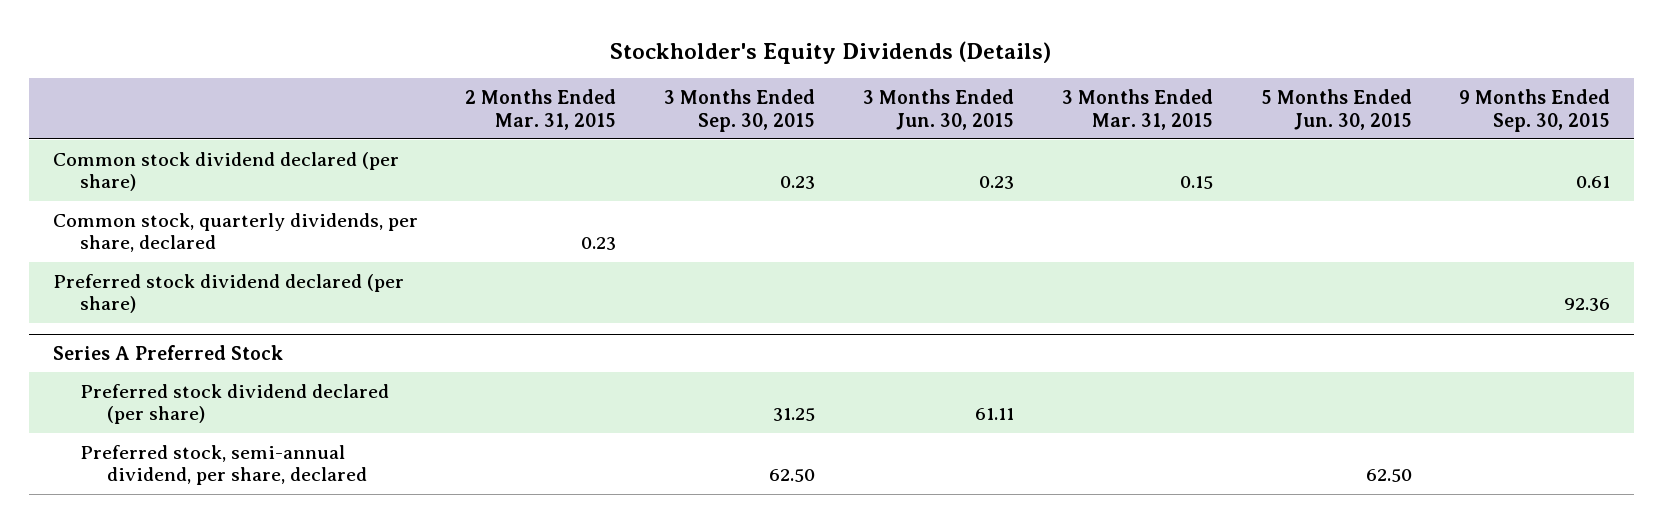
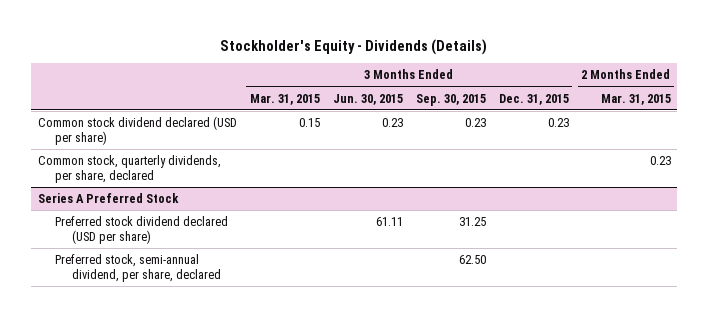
[610,40,1052,64] Stockholder's Equity Dividends (Details) -> [220,38,488,55] Stockholder's Equity - Dividends (Details)
[1260,88,1412,130] 5 Months Ended Jun. 30, 2015 -> none
[1459,88,1611,132] 9 Months Ended Sep. 30, 2015 -> none
none -> [498,93,569,105] Dec. 31, 2015
[52,151,399,192] Common stock dividend declared (per share) -> [37,116,237,145] Common stock dividend declared (USD per share)
[52,273,404,314] Preferred stock dividend declared (per share) -> none
[79,383,389,425] Preferred stock dividend declared (per share) -> [54,216,228,244] Preferred stock dividend declared (USD per share)

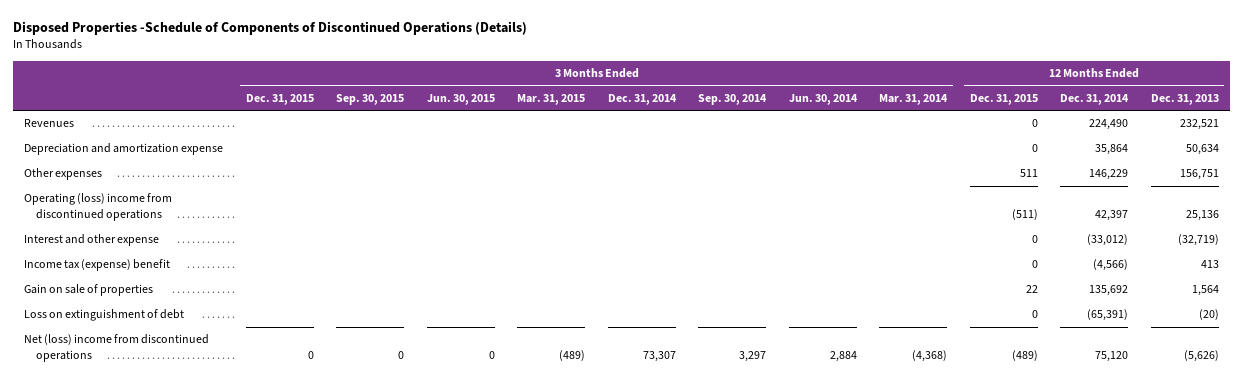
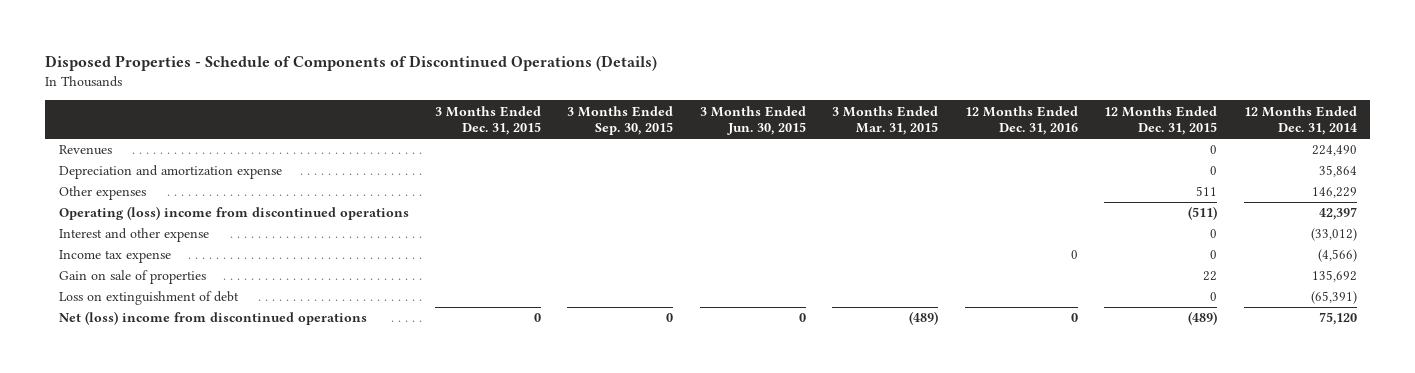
[13,21,528,36] Disposed Properties -Schedule of Components of Discontinued Operations (Details) -> [45,55,658,72] Disposed Properties - Schedule of Components of Discontinued Operations (Details)
[607,93,677,105] Dec. 31, 2014 -> none
[698,93,768,105] Sep. 30, 2014 -> none
[788,93,858,105] Jun. 30, 2014 -> none
[879,93,949,105] Mar. 31, 2014 -> none
[1150,93,1219,105] Dec. 31, 2013 -> none
none -> [964,105,1078,136] 12 Months Ended Dec. 31, 2016
[24,259,171,272] Income tax (expense) benefit -> [58,250,171,264] Income tax expense

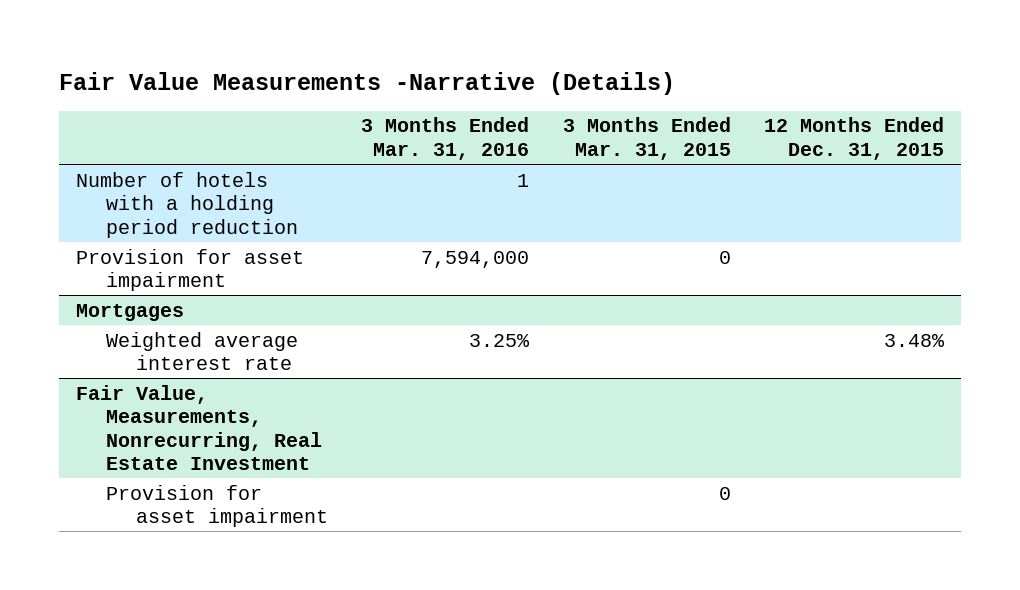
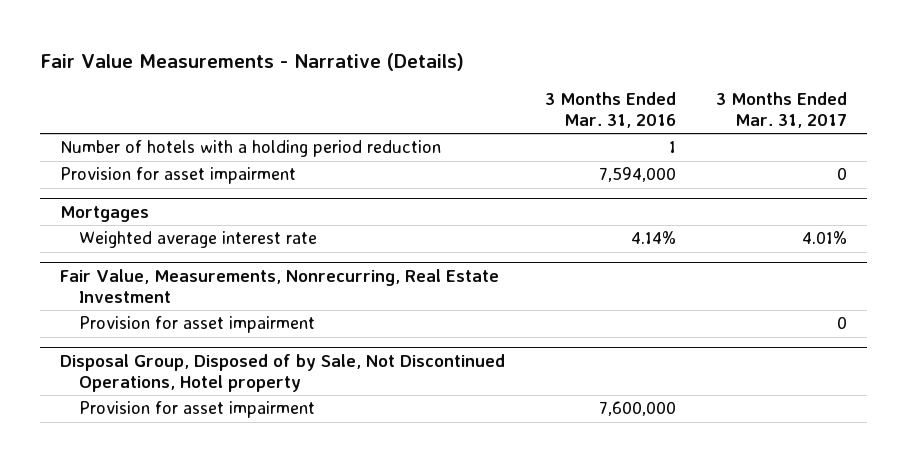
[58,72,675,96] Fair Value Measurements -Narrative (Details) -> [40,52,465,71] Fair Value Measurements - Narrative (Details)
[562,117,731,160] 3 Months Ended Mar. 31, 2015 -> none
[764,117,945,160] 12 Months Ended Dec. 31, 2015 -> none
none -> [716,91,848,129] 3 Months Ended Mar. 31, 2017
[469,333,531,347] 3.25% -> [631,231,677,245] 4.14%
none -> [60,353,506,393] Disposal Group, Disposed of by Sale, Not Discontinued Operations, Hotel property
none -> [79,401,316,419] Provision for asset impairment

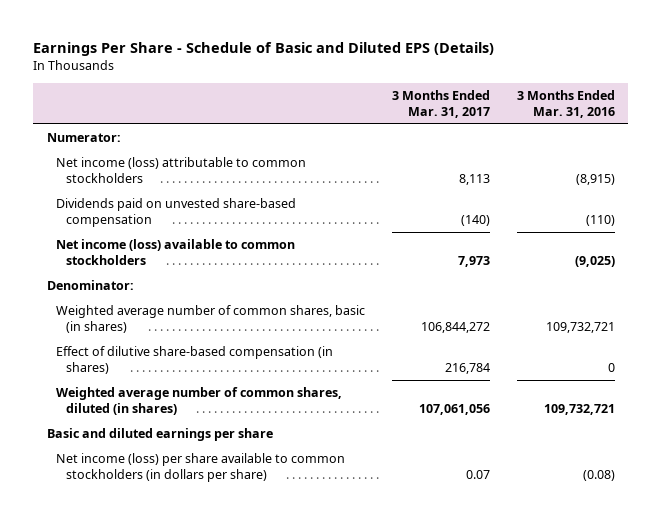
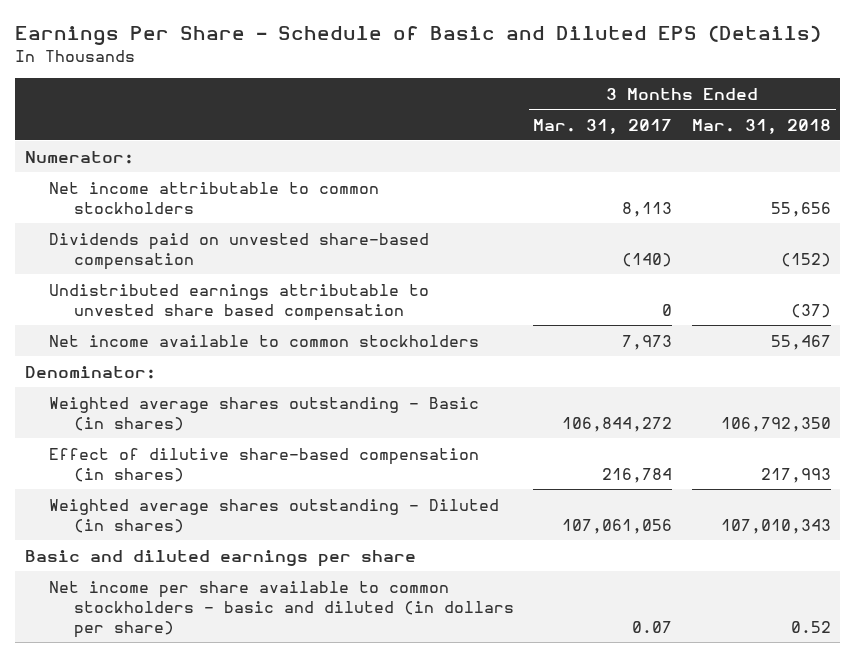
[516,89,615,119] 3 Months Ended Mar. 31, 2016 -> none
none -> [691,118,831,134] Mar. 31, 2018
[56,156,307,184] Net income (loss) attributable to common stockholders -> [49,181,380,214] Net income attributable to common stockholders
none -> [49,283,430,321] Undistributed earnings attributable to unvested share based compensation
[56,238,296,266] Net income (loss) available to common stockholders -> [49,334,480,347] Net income available to common stockholders
[56,304,366,334] Weighted average number of common shares, basic (in shares) -> [49,396,480,431] Weighted average shares outstanding - Basic (in shares)
[56,386,343,416] Weighted average number of common shares, diluted (in shares) -> [49,498,500,533] Weighted average shares outstanding - Diluted (in shares)
[56,452,346,483] Net income (loss) per share available to common stockholders (in dollars per share) -> [49,580,515,638] Net income per share available to common stockholders - basic and diluted (in dollars per share)

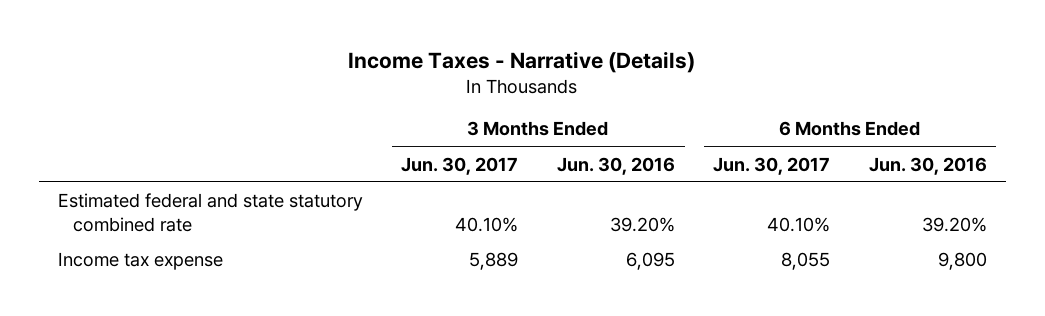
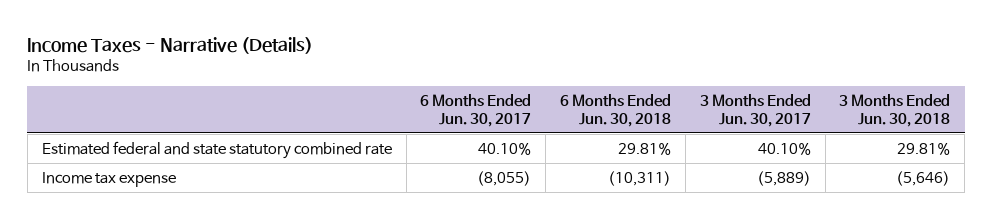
[556,156,675,175] Jun. 30, 2016 -> none
[868,156,987,175] Jun. 30, 2016 -> none
none -> [560,94,672,127] 6 Months Ended Jun. 30, 2018
none -> [839,94,951,127] 3 Months Ended Jun. 30, 2018
[469,252,519,271] 5,889 -> [756,170,811,186] (5,889)
[781,252,831,271] 8,055 -> [477,170,532,186] (8,055)

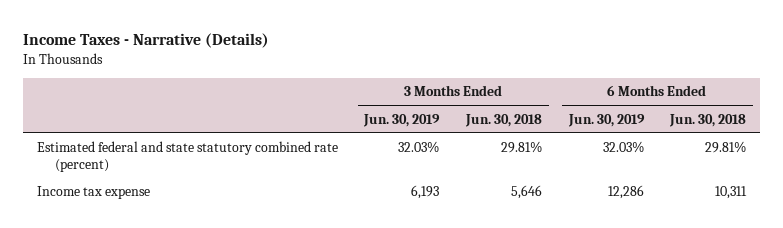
[420,94,532,127] 6 Months Ended Jun. 30, 2017 -> none
[699,94,811,127] 3 Months Ended Jun. 30, 2017 -> none
none -> [363,113,441,127] Jun. 30, 2019
none -> [567,113,645,127] Jun. 30, 2019
[41,140,392,159] Estimated federal and state statutory combined rate -> [36,141,338,172] Estimated federal and state statutory combined rate (percent)
[608,170,672,186] (10,311) -> [715,186,748,200] 10,311
[896,170,951,186] (5,646) -> [510,185,542,200] 5,646

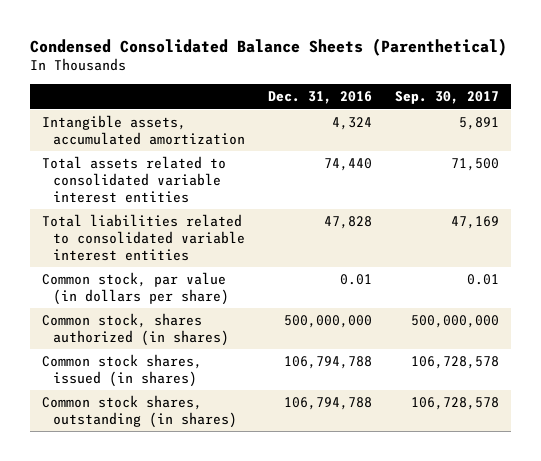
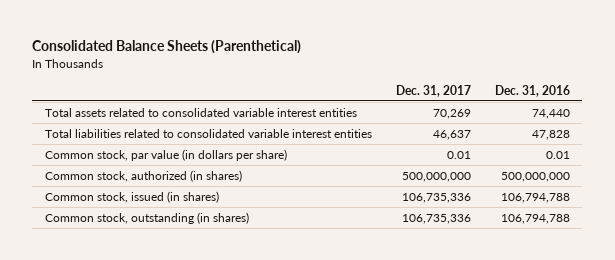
[29,37,507,56] Condensed Consolidated Balance Sheets (Parenthetical) -> [32,40,302,55] Consolidated Balance Sheets (Parenthetical)
[395,91,500,105] Sep. 30, 2017 -> none
none -> [395,84,471,97] Dec. 31, 2017
[41,115,245,146] Intangible assets, accumulated amortization -> none
[41,313,229,347] Common stock, shares authorized (in shares) -> [44,169,242,182] Common stock, authorized (in shares)
[41,354,202,388] Common stock shares, issued (in shares) -> [44,190,219,203] Common stock, issued (in shares)
[41,395,237,429] Common stock shares, outstanding (in shares) -> [44,211,249,224] Common stock, outstanding (in shares)

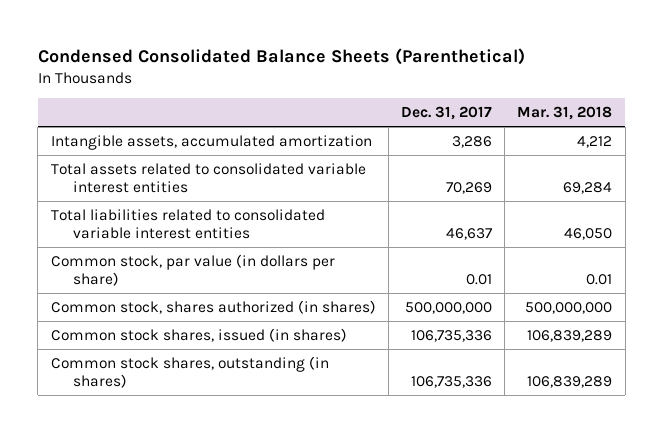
[32,40,302,55] Consolidated Balance Sheets (Parenthetical) -> [37,47,525,65] Condensed Consolidated Balance Sheets (Parenthetical)
[495,84,571,97] Dec. 31, 2016 -> none
none -> [517,106,613,121] Mar. 31, 2018
none -> [50,134,372,150] Intangible assets, accumulated amortization
[44,169,242,182] Common stock, authorized (in shares) -> [50,299,376,314] Common stock, shares authorized (in shares)
[44,190,219,203] Common stock, issued (in shares) -> [50,327,347,342] Common stock shares, issued (in shares)
[44,211,249,224] Common stock, outstanding (in shares) -> [50,355,329,389] Common stock shares, outstanding (in shares)

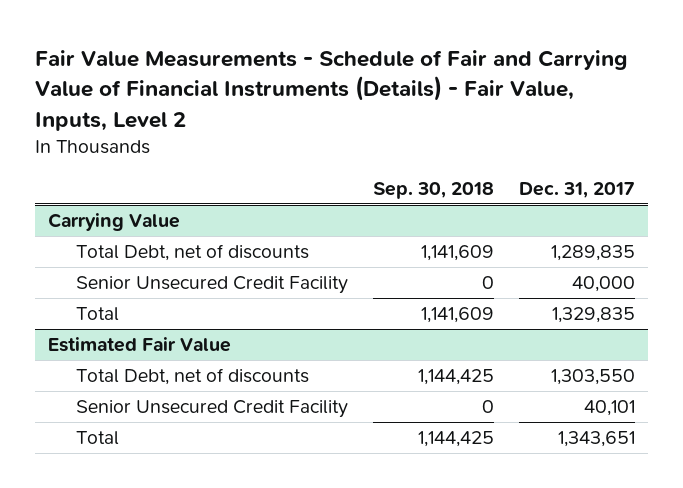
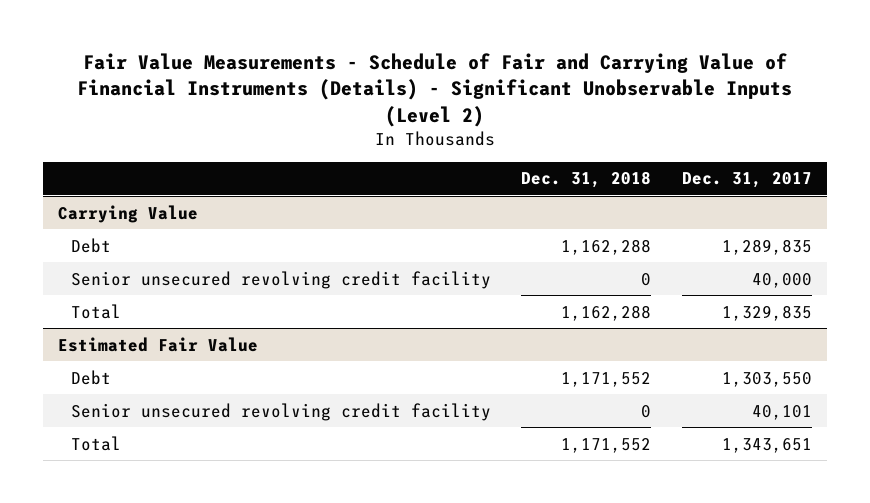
[35,49,629,131] Fair Value Measurements - Schedule of Fair and Carrying Value of Financial Instruments (Details) - Fair Value, Inputs, Level 2 -> [76,53,792,127] Fair Value Measurements - Schedule of Fair and Carrying Value of Financial Instruments (Details) - Significant Unobservable Inputs (Level 2)
[373,182,495,200] Sep. 30, 2018 -> none
none -> [521,171,652,189] Dec. 31, 2018
[75,244,309,262] Total Debt, net of discounts -> [71,237,112,253] Debt
[75,276,348,295] Senior Unsecured Credit Facility -> [71,270,492,289] Senior unsecured revolving credit facility
[75,368,309,386] Total Debt, net of discounts -> [71,369,112,385] Debt
[75,400,348,419] Senior Unsecured Credit Facility -> [71,402,492,421] Senior unsecured revolving credit facility

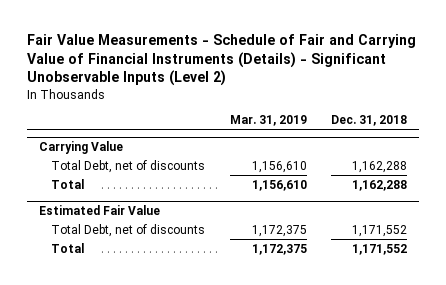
[681,172,812,189] Dec. 31, 2017 -> none
none -> [229,115,307,127] Mar. 31, 2019
[71,270,492,289] Senior unsecured revolving credit facility -> none
[71,237,112,253] Debt -> [51,159,206,173] Total Debt, net of discounts
[71,402,492,421] Senior unsecured revolving credit facility -> none
[71,369,112,385] Debt -> [51,223,206,237] Total Debt, net of discounts

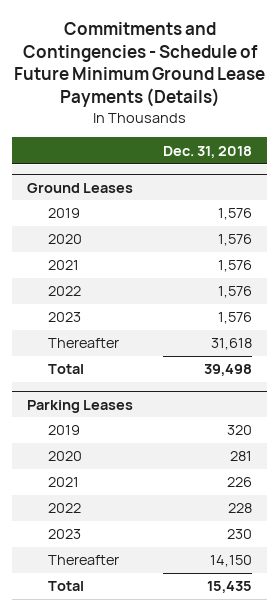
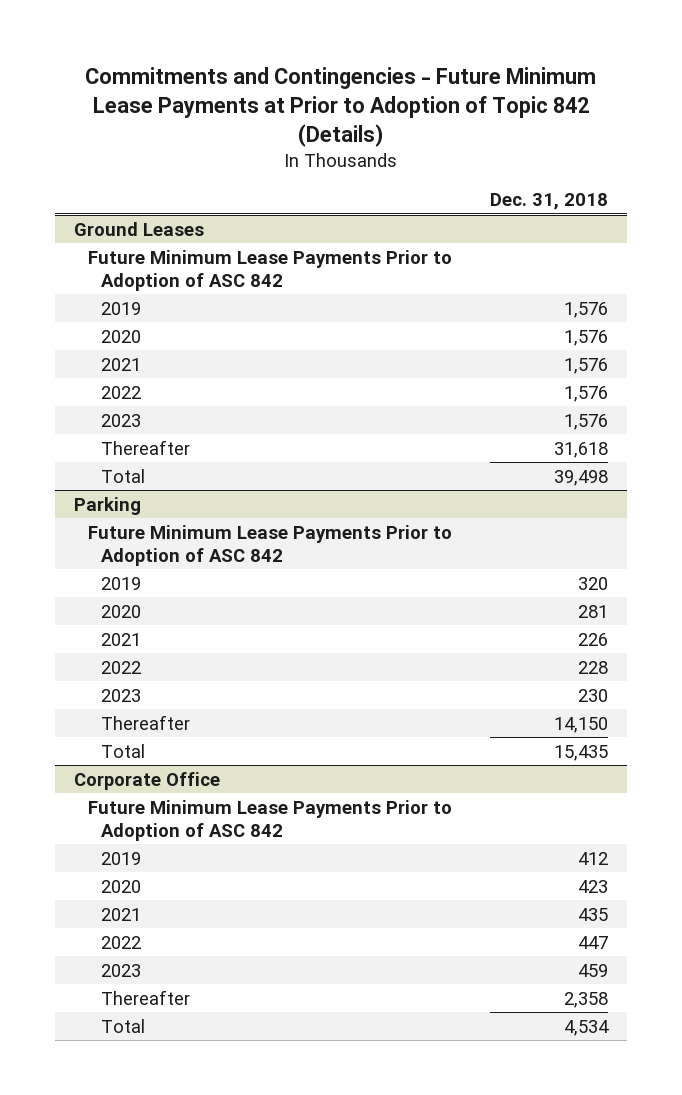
[13,22,265,108] Commitments and Contingencies - Schedule of Future Minimum Ground Lease Payments (Details) -> [85,66,597,147] Commitments and Contingencies - Future Minimum Lease Payments at Prior to Adoption of Topic 842 (Details)
none -> [87,249,452,291] Future Minimum Lease Payments Prior to Adoption of ASC 842
[27,399,134,413] Parking Leases -> [74,496,142,515] Parking
none -> [87,524,452,566] Future Minimum Lease Payments Prior to Adoption of ASC 842
none -> [74,771,221,790] Corporate Office
none -> [87,799,452,841] Future Minimum Lease Payments Prior to Adoption of ASC 842
none -> [101,851,142,865] 2019
none -> [101,879,142,893] 2020
none -> [101,907,142,921] 2021
none -> [101,935,142,949] 2022
none -> [101,963,142,977] 2023
none -> [101,989,191,1005] Thereafter
none -> [101,1018,146,1033] Total

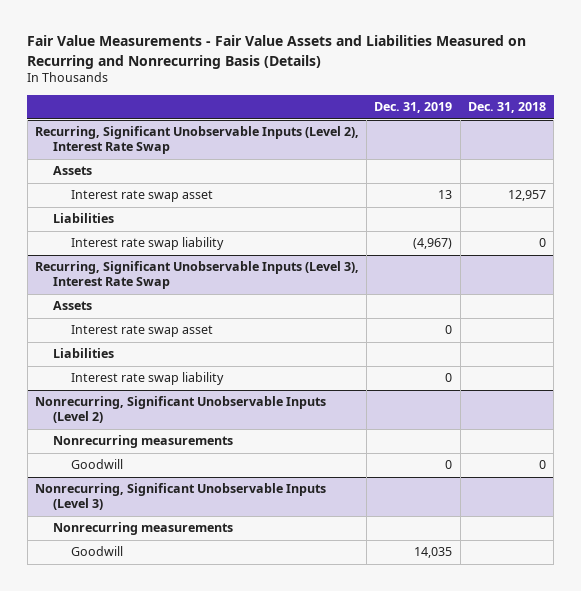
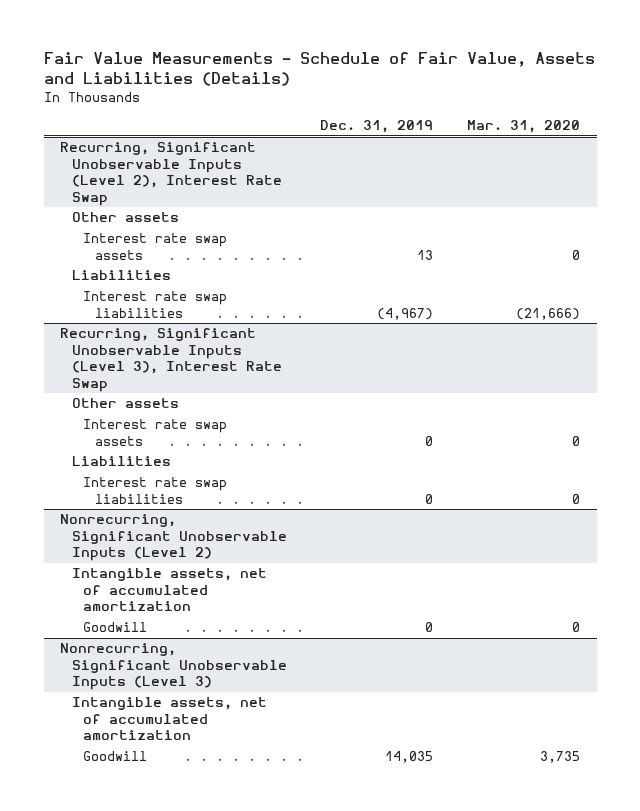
[27,35,527,69] Fair Value Measurements - Fair Value Assets and Liabilities Measured on Recurring and Nonrecurring Basis (Details) -> [43,51,595,86] Fair Value Measurements - Schedule of Fair Value, Assets and Liabilities (Details)
[467,102,546,114] Dec. 31, 2018 -> none
none -> [466,119,580,133] Mar. 31, 2020
[52,166,92,176] Assets -> [71,212,179,223] Other assets
[70,190,213,203] Interest rate swap asset -> [83,233,228,260] Interest rate swap assets
[70,237,224,251] Interest rate swap liability -> [83,291,228,318] Interest rate swap liabilities
[52,301,92,311] Assets -> [71,398,179,409] Other assets
[70,325,213,338] Interest rate swap asset -> [83,419,228,446] Interest rate swap assets
[70,372,224,386] Interest rate swap liability -> [83,477,228,504] Interest rate swap liabilities
[52,435,233,449] Nonrecurring measurements -> none
none -> [71,568,267,612] Intangible assets, net of accumulated amortization
[52,522,233,536] Nonrecurring measurements -> none
none -> [71,697,267,741] Intangible assets, net of accumulated amortization

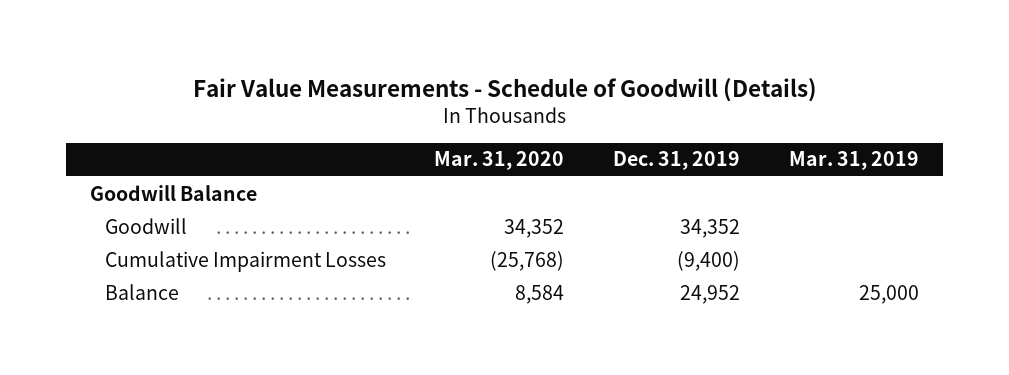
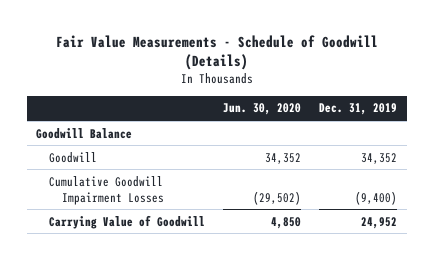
[434,151,565,171] Mar. 31, 2020 -> none
[788,151,919,171] Mar. 31, 2019 -> none
none -> [223,103,302,116] Jun. 30, 2020
[104,250,386,272] Cumulative Impairment Losses -> [48,175,164,205] Cumulative Goodwill Impairment Losses
[104,283,179,300] Balance -> [48,214,205,229] Carrying Value of Goodwill

